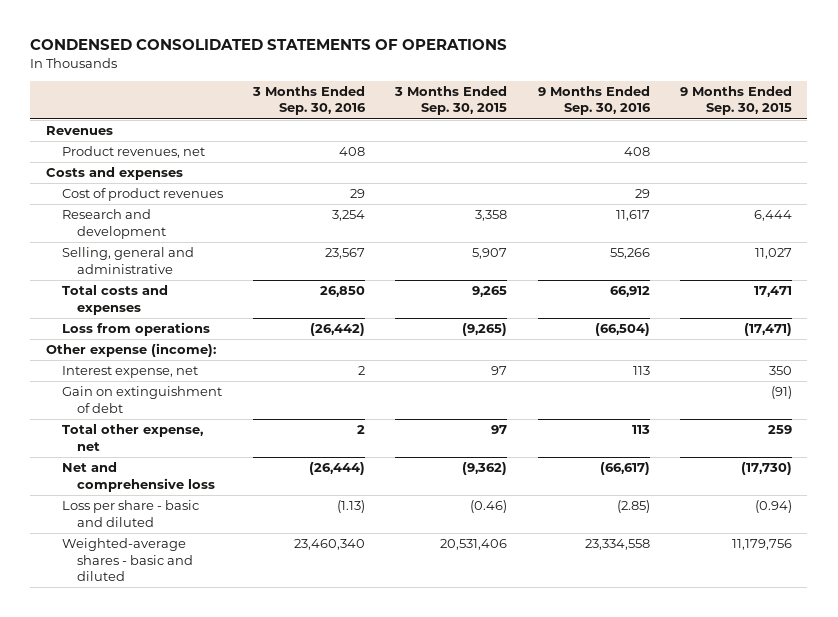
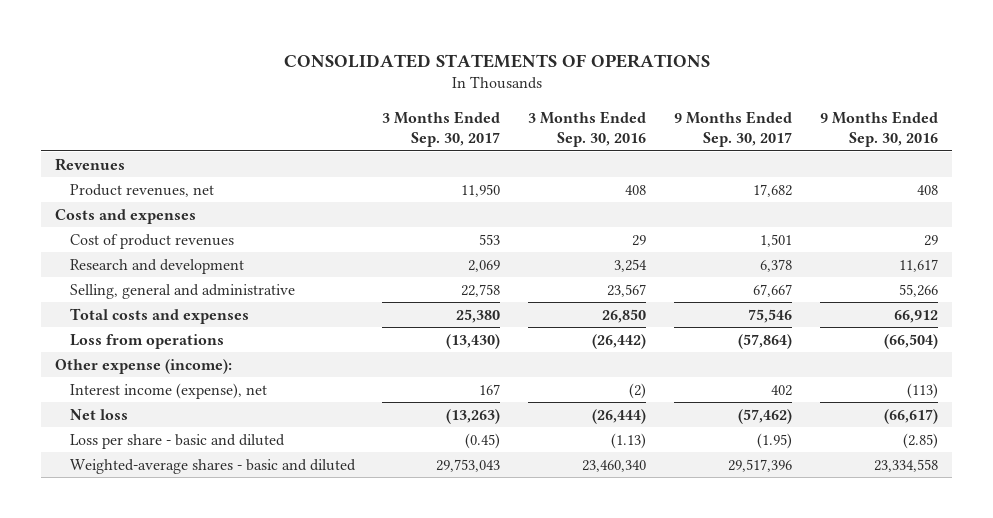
[30,39,508,51] CONDENSED CONSOLIDATED STATEMENTS OF OPERATIONS -> [283,53,710,68] CONSOLIDATED STATEMENTS OF OPERATIONS
[394,85,508,116] 3 Months Ended Sep. 30, 2015 -> none
[679,85,792,116] 9 Months Ended Sep. 30, 2015 -> none
none -> [382,110,501,148] 3 Months Ended Sep. 30, 2017
none -> [674,110,793,148] 9 Months Ended Sep. 30, 2017
[61,386,222,413] Gain on extinguishment of debt -> none
[61,424,203,451] Total other expense, net -> none
[61,366,198,379] Interest expense, net -> [69,382,267,399] Interest income (expense), net
[357,366,365,376] 2 -> [629,382,647,399] (2)
[632,366,650,376] 113 -> [906,382,938,399] (113)
[61,462,216,492] Net and comprehensive loss -> [69,408,128,420] Net loss

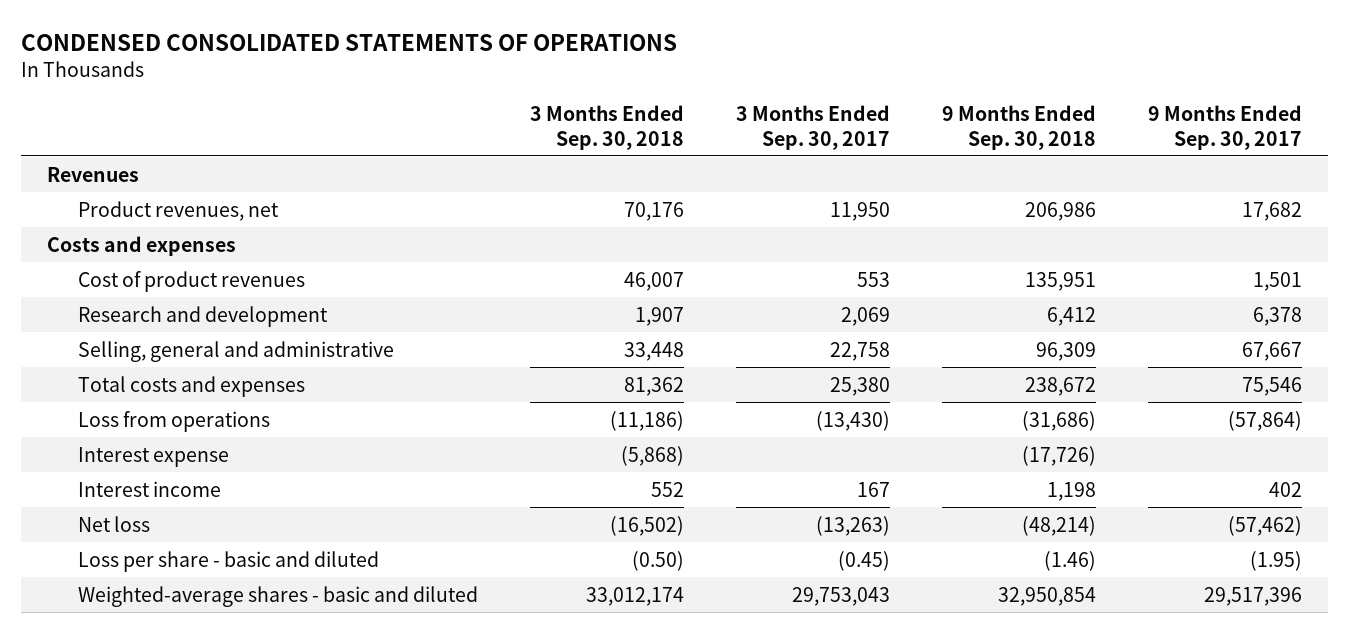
[283,53,710,68] CONSOLIDATED STATEMENTS OF OPERATIONS -> [21,34,678,52] CONDENSED CONSOLIDATED STATEMENTS OF OPERATIONS
[528,110,647,148] 3 Months Ended Sep. 30, 2016 -> none
[819,110,938,148] 9 Months Ended Sep. 30, 2016 -> none
none -> [529,105,684,150] 3 Months Ended Sep. 30, 2018
none -> [941,105,1096,150] 9 Months Ended Sep. 30, 2018
[55,358,233,374] Other expense (income): -> none
none -> [77,446,229,467] Interest expense
[69,382,267,399] Interest income (expense), net -> [77,480,221,497] Interest income

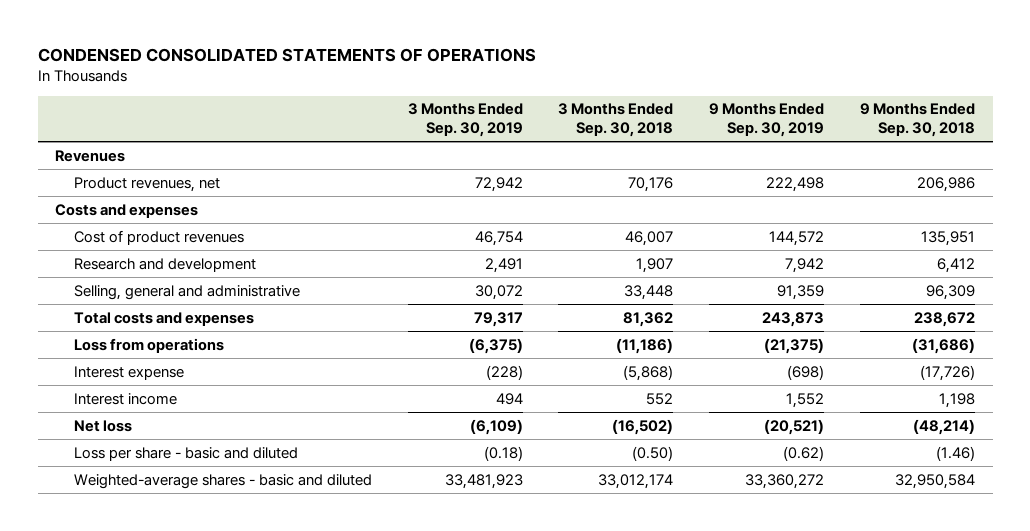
[735,105,890,150] 3 Months Ended Sep. 30, 2017 -> none
[1148,105,1303,150] 9 Months Ended Sep. 30, 2017 -> none
none -> [407,103,523,138] 3 Months Ended Sep. 30, 2019
none -> [709,103,825,138] 9 Months Ended Sep. 30, 2019
[997,586,1096,606] 32,950,854 -> [894,473,975,489] 32,950,584

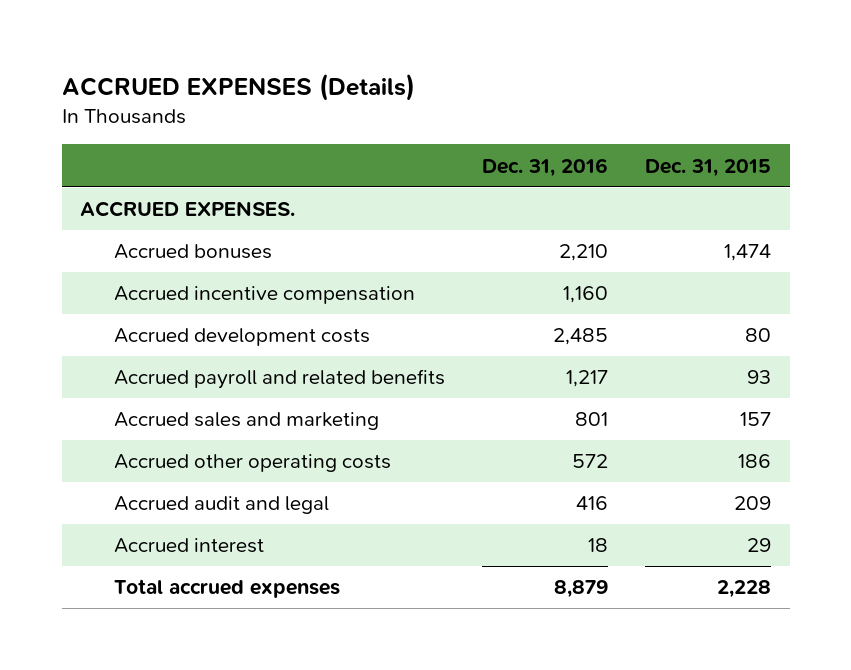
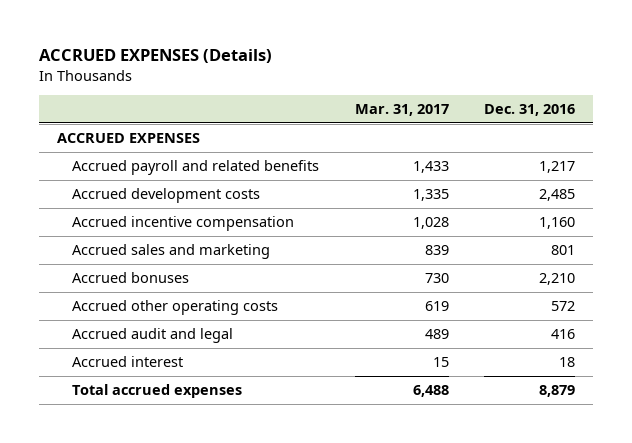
[645,158,772,177] Dec. 31, 2015 -> none
none -> [354,104,449,117] Mar. 31, 2017
[80,201,296,218] ACCRUED EXPENSES. -> [57,132,201,143] ACCRUED EXPENSES
[113,328,370,347] Accrued development costs -> [72,187,261,203] Accrued development costs
[113,286,415,305] Accrued incentive compensation -> [72,215,295,231] Accrued incentive compensation
[113,244,272,260] Accrued bonuses -> [72,271,190,283] Accrued bonuses

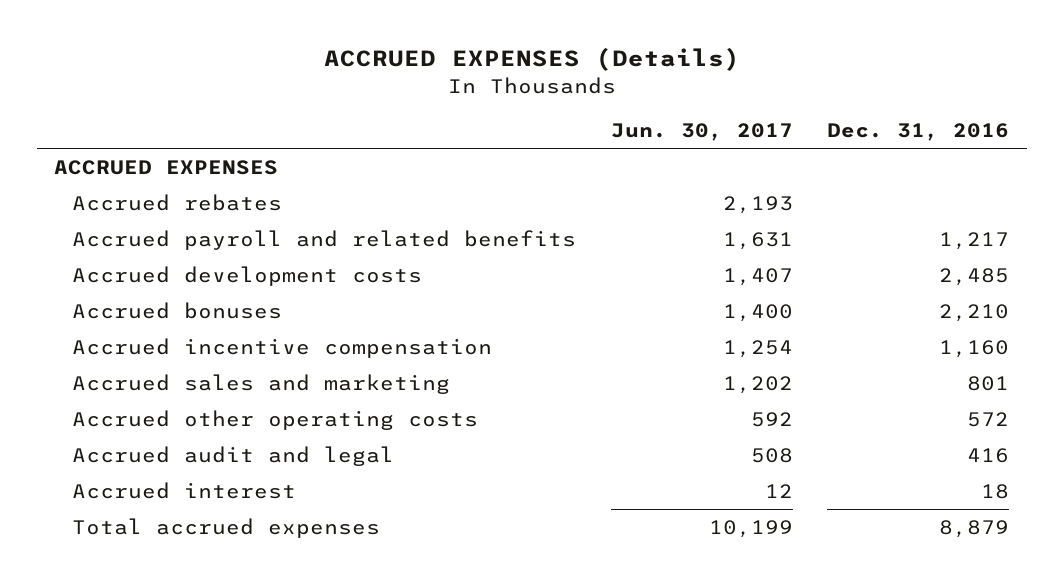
[354,104,449,117] Mar. 31, 2017 -> none
none -> [610,122,793,141] Jun. 30, 2017
none -> [71,193,282,211] Accrued rebates
[72,271,190,283] Accrued bonuses -> [71,301,282,319] Accrued bonuses

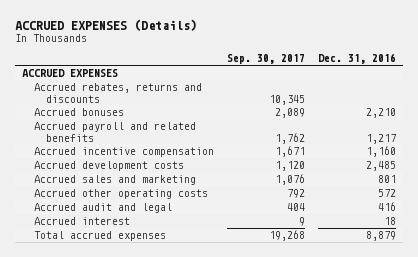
[610,122,793,141] Jun. 30, 2017 -> none
none -> [227,54,306,65] Sep. 30, 2017
[71,193,282,211] Accrued rebates -> [33,83,202,103] Accrued rebates, returns and discounts
[71,229,576,250] Accrued payroll and related benefits -> [33,122,196,142] Accrued payroll and related benefits
[71,265,422,286] Accrued development costs -> [33,161,184,172] Accrued development costs

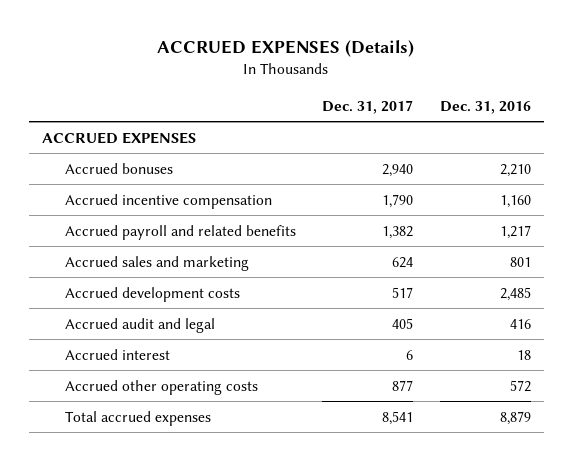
[227,54,306,65] Sep. 30, 2017 -> none
none -> [322,99,414,114] Dec. 31, 2017
[33,83,202,103] Accrued rebates, returns and discounts -> none
[33,122,196,142] Accrued payroll and related benefits -> [64,224,296,240] Accrued payroll and related benefits
[33,161,184,172] Accrued development costs -> [64,286,240,302] Accrued development costs
[33,189,208,200] Accrued other operating costs -> [64,379,258,395] Accrued other operating costs

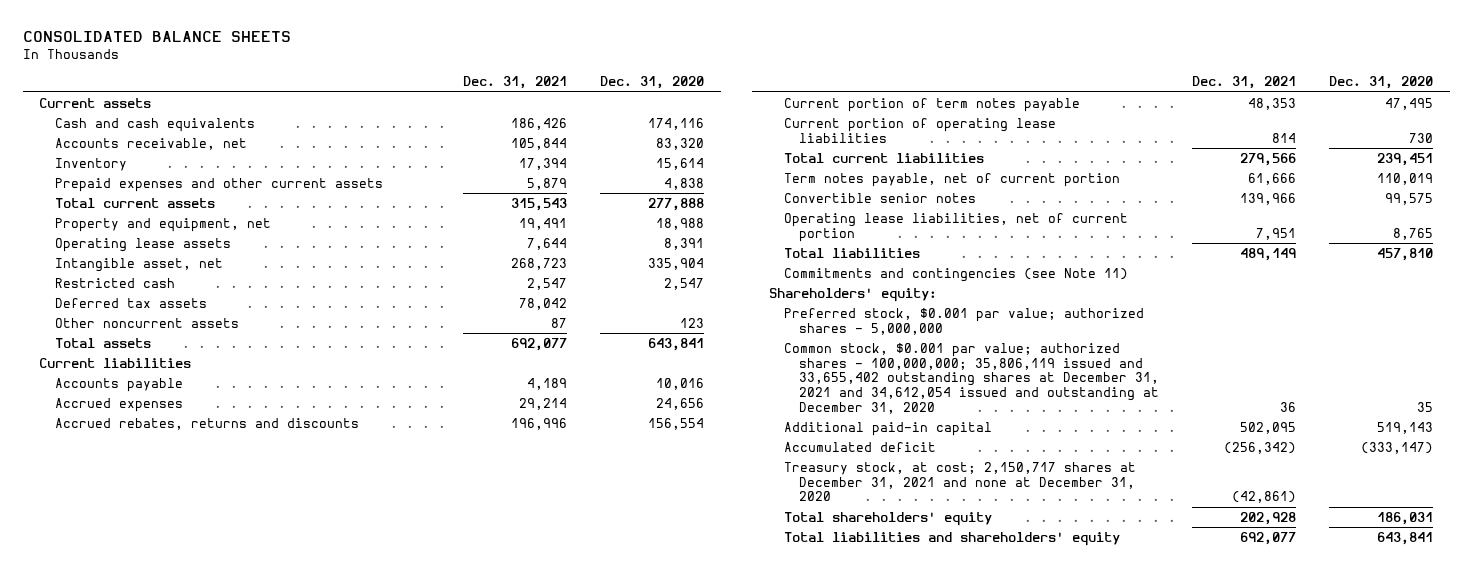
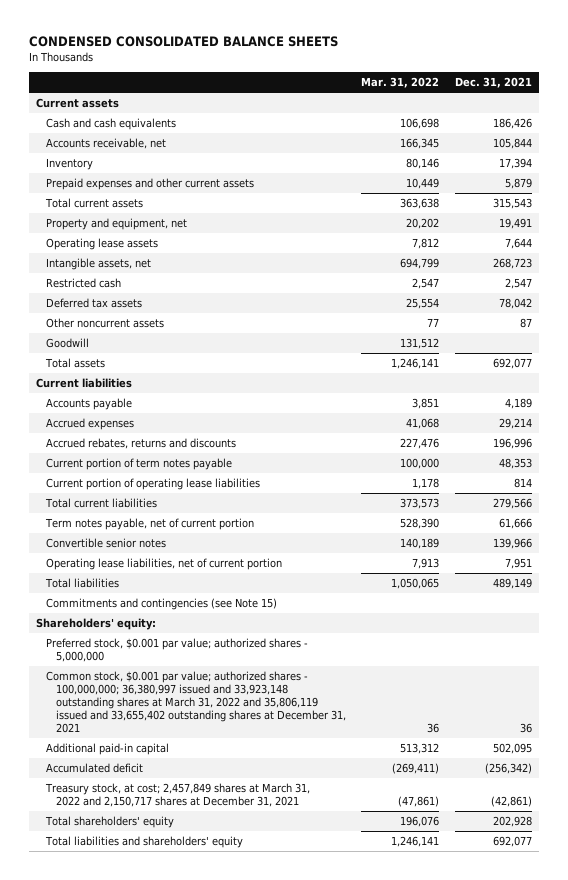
[22,31,291,43] CONSOLIDATED BALANCE SHEETS -> [28,35,338,47] CONDENSED CONSOLIDATED BALANCE SHEETS
[600,76,705,90] Dec. 31, 2020 -> none
none -> [361,77,440,89] Mar. 31, 2022
[54,257,223,272] Intangible asset, net -> [46,258,152,271] Intangible assets, net
none -> [46,338,90,349] Goodwill
[783,267,1128,282] Commitments and contingencies (see Note 11) -> [46,598,278,611] Commitments and contingencies (see Note 15)
[783,342,1160,415] Common stock, $0.001 par value; authorized shares - 100,000,000; 35,806,119 issued and 33,655,402 outstanding shares at December 31, 2021 and 34,612,054 issued and outstanding at December 31, 2020 -> [46,671,346,734] Common stock, $0.001 par value; authorized shares - 100,000,000; 36,380,997 issued and 33,923,148 outstanding shares at March 31, 2022 and 35,806,119 issued and 33,655,402 outstanding shares at December 31, 2021
[783,461,1136,502] Treasury stock, at cost; 2,150,717 shares at December 31, 2021 and none at December 31, 2020 -> [45,783,311,808] Treasury stock, at cost; 2,457,849 shares at March 31, 2022 and 2,150,717 shares at December 31, 2021

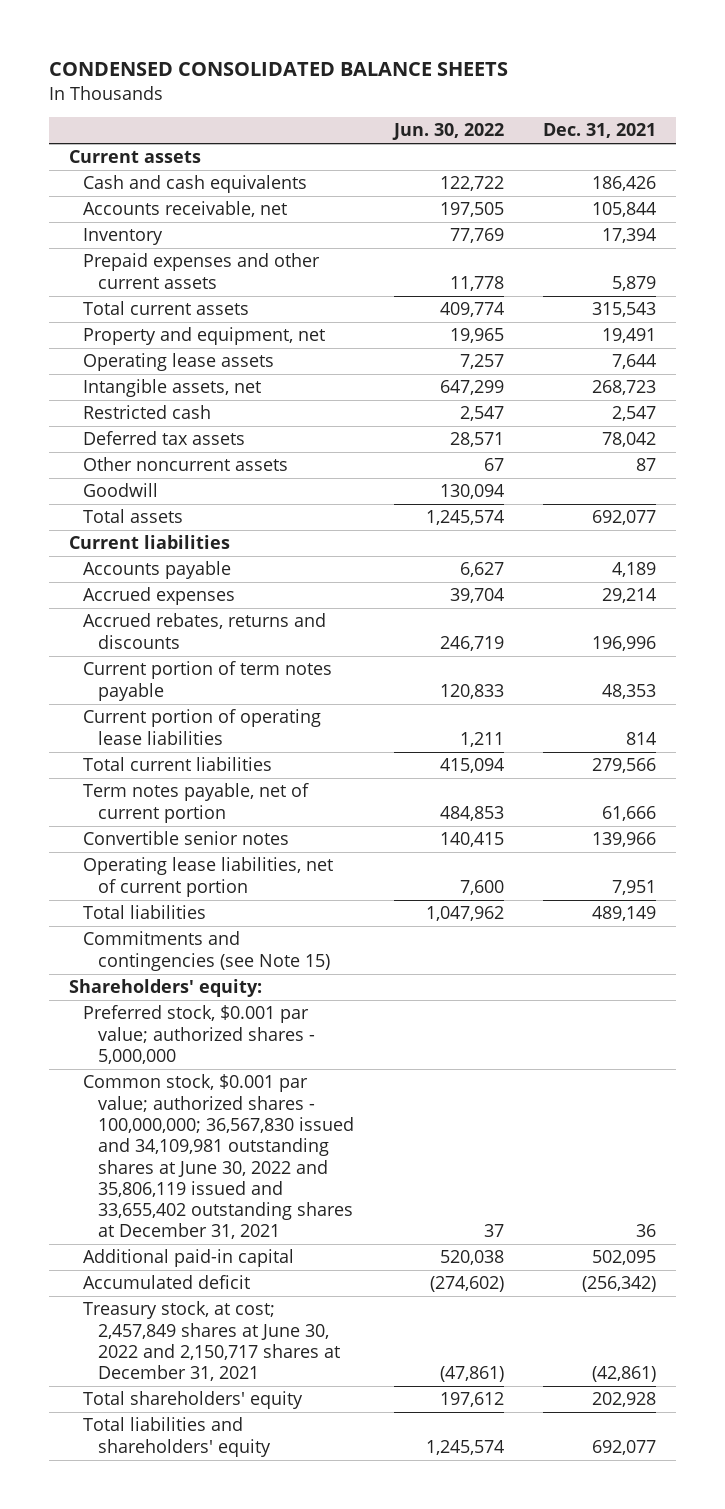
[361,77,440,89] Mar. 31, 2022 -> none
none -> [391,123,504,141] Jun. 30, 2022
[46,671,346,734] Common stock, $0.001 par value; authorized shares - 100,000,000; 36,380,997 issued and 33,923,148 outstanding shares at March 31, 2022 and 35,806,119 issued and 33,655,402 outstanding shares at December 31, 2021 -> [83,1074,354,1240] Common stock, $0.001 par value; authorized shares - 100,000,000; 36,567,830 issued and 34,109,981 outstanding shares at June 30, 2022 and 35,806,119 issued and 33,655,402 outstanding shares at December 31, 2021
[45,783,311,808] Treasury stock, at cost; 2,457,849 shares at March 31, 2022 and 2,150,717 shares at December 31, 2021 -> [83,1301,340,1382] Treasury stock, at cost; 2,457,849 shares at June 30, 2022 and 2,150,717 shares at December 31, 2021

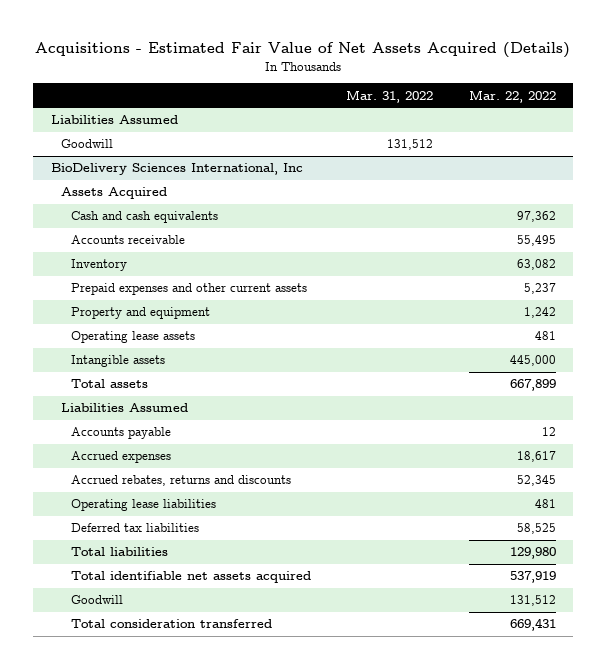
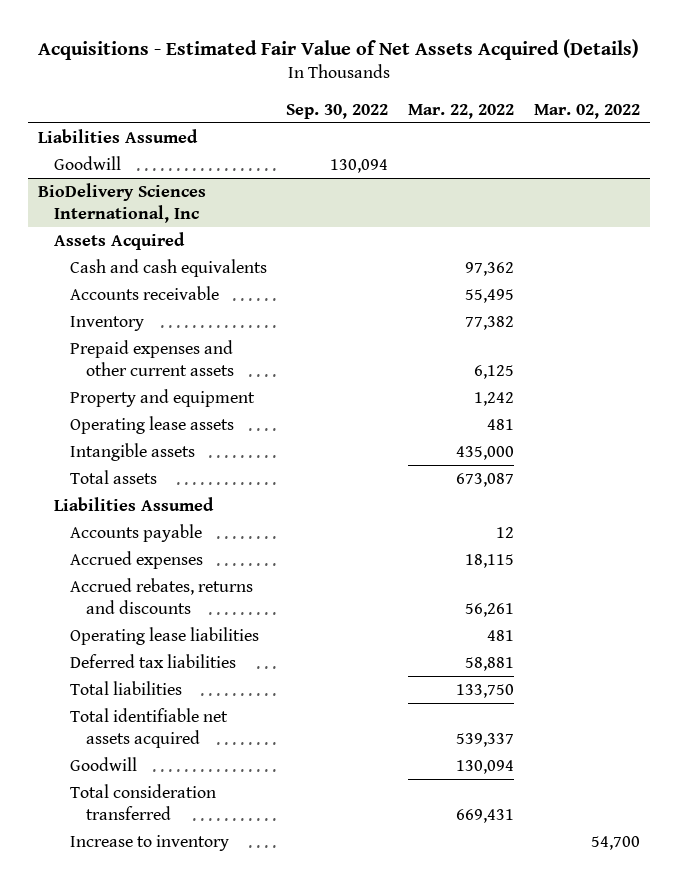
[346,89,434,103] Mar. 31, 2022 -> none
none -> [286,103,389,119] Sep. 30, 2022
none -> [533,103,640,119] Mar. 02, 2022
[516,259,556,271] 63,082 -> [465,315,515,330] 77,382
[523,283,556,295] 5,237 -> [474,364,515,379] 6,125
[509,355,556,367] 445,000 -> [456,445,515,460] 435,000
[509,379,556,392] 667,899 -> [456,472,515,487] 673,087
[516,451,556,463] 18,617 -> [465,553,515,568] 18,115
[516,475,556,487] 52,345 -> [465,602,515,617] 56,261
[516,523,556,535] 58,525 -> [465,656,515,671] 58,881
[509,547,556,560] 129,980 -> [456,683,515,698] 133,750
[509,571,556,584] 537,919 -> [456,732,515,747] 539,337
[509,595,556,607] 131,512 -> [456,759,515,774] 130,094
none -> [69,834,229,851] Increase to inventory

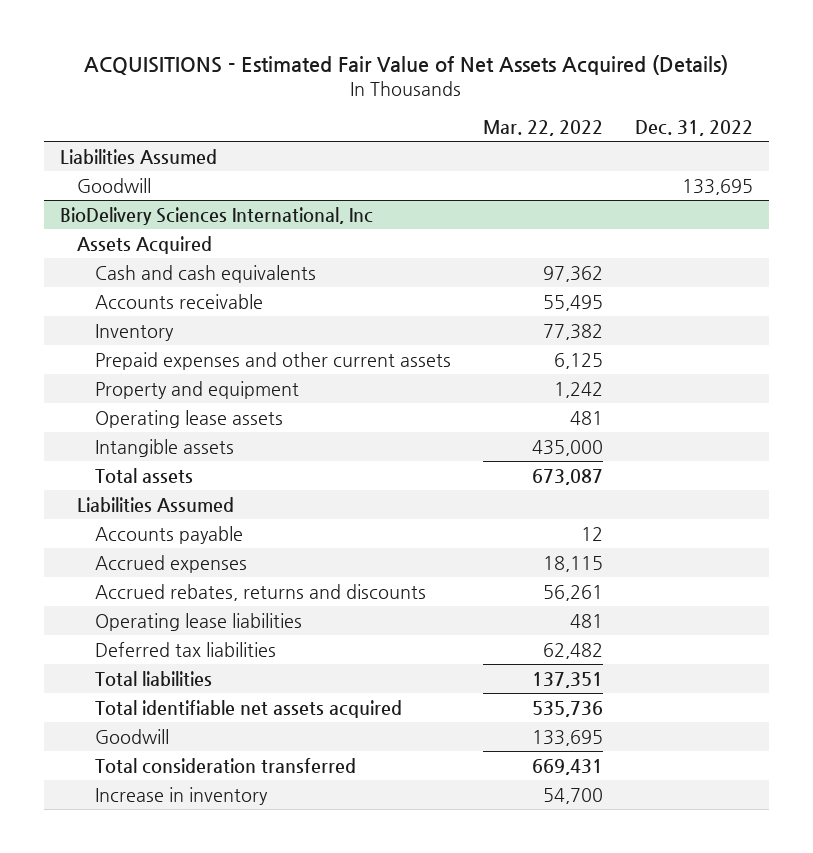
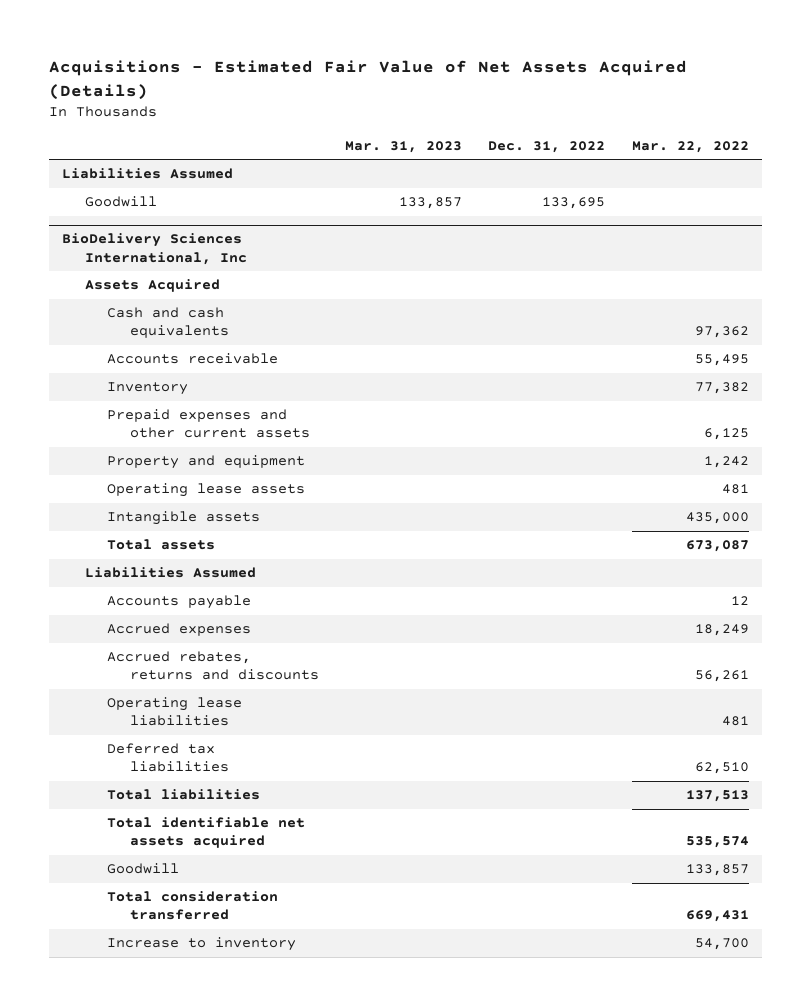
[84,54,729,75] ACQUISITIONS - Estimated Fair Value of Net Assets Acquired (Details) -> [48,60,687,100] Acquisitions - Estimated Fair Value of Net Assets Acquired (Details)
none -> [345,140,463,153] Mar. 31, 2023
[542,555,603,572] 18,115 -> [694,624,749,637] 18,249
[542,642,603,659] 62,482 -> [694,762,749,775] 62,510
[531,671,603,688] 137,351 -> [685,790,749,803] 137,513
[531,700,603,717] 535,736 -> [685,836,749,849] 535,574
[531,729,603,746] 133,695 -> [685,864,749,877] 133,857
[94,786,268,805] Increase in inventory -> [107,937,297,952] Increase to inventory

